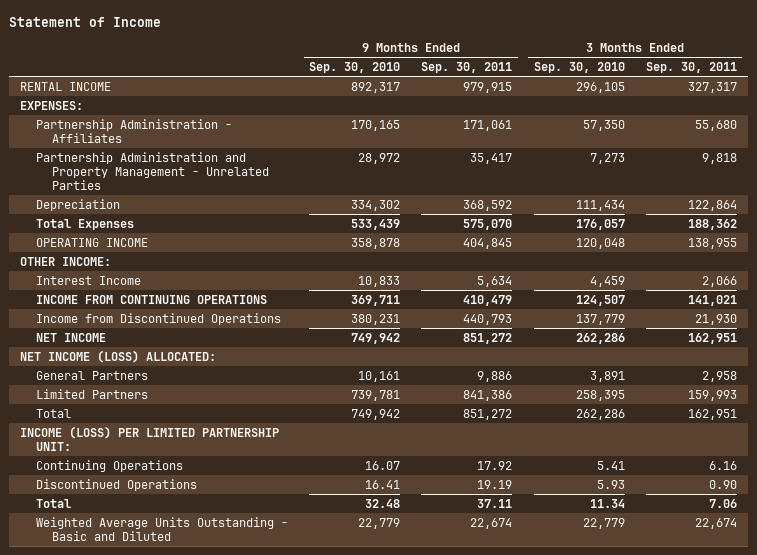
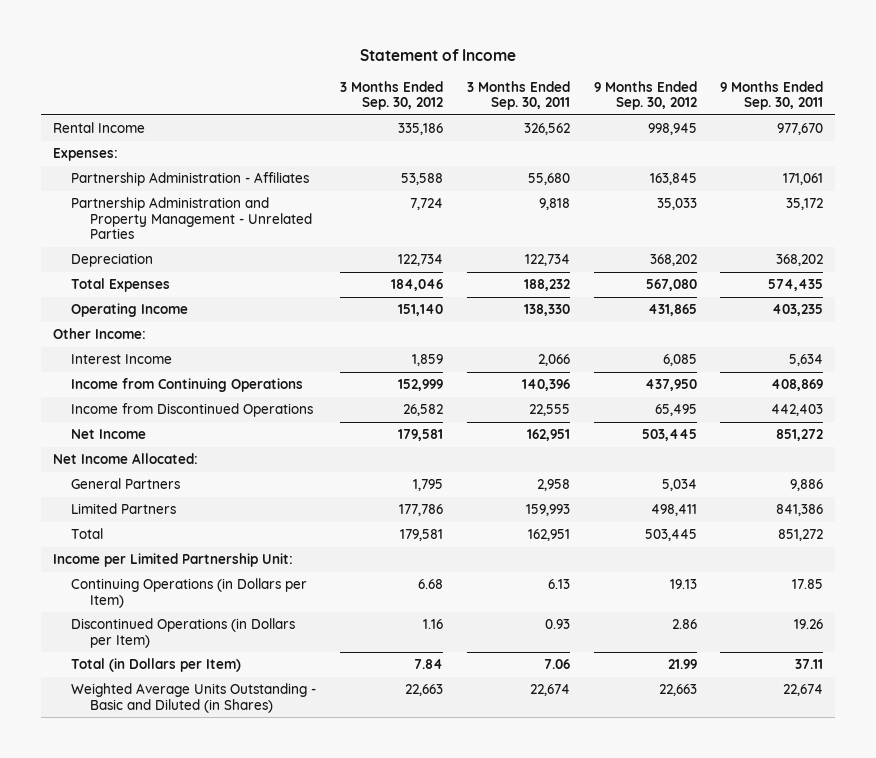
[309,62,401,74] Sep. 30, 2010 -> none
[533,62,625,74] Sep. 30, 2010 -> none
none -> [340,80,444,111] 3 Months Ended Sep. 30, 2012
none -> [593,80,697,111] 9 Months Ended Sep. 30, 2012
[20,81,112,91] RENTAL INCOME -> [52,122,145,134] Rental Income
[463,81,513,93] 979,915 -> [777,123,824,136] 977,670
[687,81,737,93] 327,317 -> [523,123,570,136] 326,562
[20,100,84,110] EXPENSES: -> [52,148,118,162] Expenses:
[470,152,513,164] 35,417 -> [786,198,824,211] 35,172
[463,199,513,211] 368,592 -> [776,254,824,267] 368,202
[687,199,737,211] 122,864 -> [524,254,570,267] 122,734
[463,218,513,230] 575,070 -> [768,279,824,292] 574,435
[687,218,737,230] 188,362 -> [523,279,570,292] 188,232
[36,237,149,247] OPERATING INCOME -> [71,303,189,318] Operating Income
[463,237,513,249] 404,845 -> [772,304,824,317] 403,235
[687,237,737,249] 138,955 -> [523,304,570,317] 138,330
[20,256,112,266] OTHER INCOME: -> [52,328,146,340] Other Income:
[36,294,268,304] INCOME FROM CONTINUING OPERATIONS -> [71,378,304,393] Income from Continuing Operations
[463,294,513,306] 410,479 -> [771,379,824,392] 408,869
[687,294,737,306] 141,021 -> [521,379,570,392] 140,396
[463,313,513,325] 440,793 -> [771,404,824,417] 442,403
[694,313,737,325] 21,930 -> [528,404,570,417] 22,555
[36,332,107,342] NET INCOME -> [71,429,147,440] Net Income
[20,349,217,363] NET INCOME (LOSS) ALLOCATED: -> [52,453,198,465] Net Income Allocated:
[20,425,280,451] INCOME (LOSS) PER LIMITED PARTNERSHIP UNIT: -> [52,553,293,568] Income per Limited Partnership Unit:
[36,459,184,472] Continuing Operations -> [71,578,308,608] Continuing Operations (in Dollars per Item)
[477,460,513,470] 17.92 -> [792,579,824,590] 17.85
[708,460,737,470] 6.16 -> [547,579,570,590] 6.13
[36,478,198,491] Discontinued Operations -> [71,618,296,648] Discontinued Operations (in Dollars per Item)
[477,479,513,489] 19.19 -> [794,619,824,630] 19.26
[708,479,737,489] 0.90 -> [544,619,570,630] 0.93
[36,498,72,508] Total -> [71,658,242,673] Total (in Dollars per Item)
[36,516,289,541] Weighted Average Units Outstanding - Basic and Diluted -> [71,683,317,713] Weighted Average Units Outstanding - Basic and Diluted (in Shares)

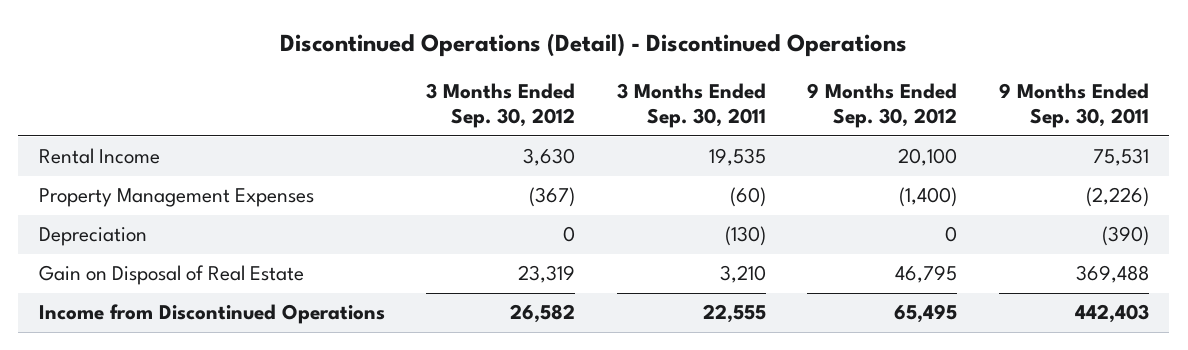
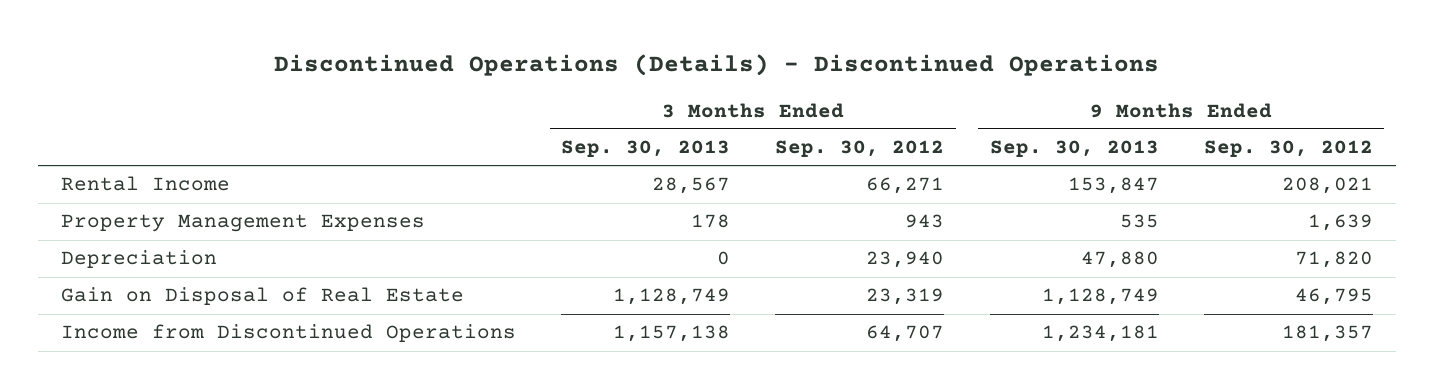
[279,33,907,58] Discontinued Operations (Detail) - Discontinued Operations -> [273,53,1159,76] Discontinued Operations (Details) - Discontinued Operations
[616,83,766,129] 3 Months Ended Sep. 30, 2011 -> none
[998,83,1149,129] 9 Months Ended Sep. 30, 2011 -> none
none -> [561,140,731,158] Sep. 30, 2013
none -> [989,140,1159,158] Sep. 30, 2013
[523,148,576,167] 3,630 -> [866,177,945,195] 66,271
[898,148,958,167] 20,100 -> [1282,177,1374,195] 208,021
[529,187,576,208] (367) -> [905,214,945,229] 943
[899,187,958,208] (1,400) -> [1308,214,1374,232] 1,639
[563,226,576,243] 0 -> [866,251,945,269] 23,940
[945,226,958,243] 0 -> [1295,251,1374,269] 71,820
[510,304,576,324] 26,582 -> [866,325,945,343] 64,707
[894,304,958,324] 65,495 -> [1282,325,1374,343] 181,357

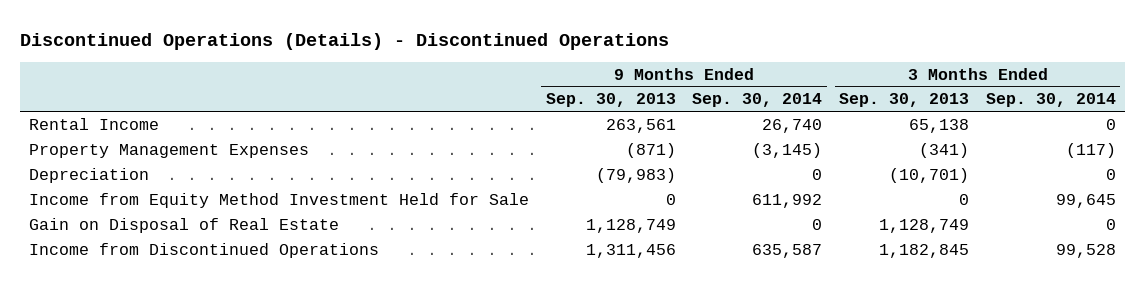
[775,140,945,158] Sep. 30, 2012 -> none
[1204,140,1374,158] Sep. 30, 2012 -> none
none -> [692,93,823,108] Sep. 30, 2014
none -> [986,93,1117,108] Sep. 30, 2014
[652,177,731,195] 28,567 -> [909,118,970,133] 65,138
[1067,177,1159,195] 153,847 -> [605,118,676,133] 263,561
[691,214,731,229] 178 -> [919,142,970,158] (341)
[1119,214,1159,229] 535 -> [625,142,676,158] (871)
[717,251,731,266] 0 -> [889,167,970,183] (10,701)
[1080,251,1159,269] 47,880 -> [595,167,676,183] (79,983)
none -> [28,192,529,208] Income from Equity Method Investment Held for Sale
[613,325,731,343] 1,157,138 -> [879,243,970,258] 1,182,845
[1041,325,1159,343] 1,234,181 -> [585,243,676,258] 1,311,456

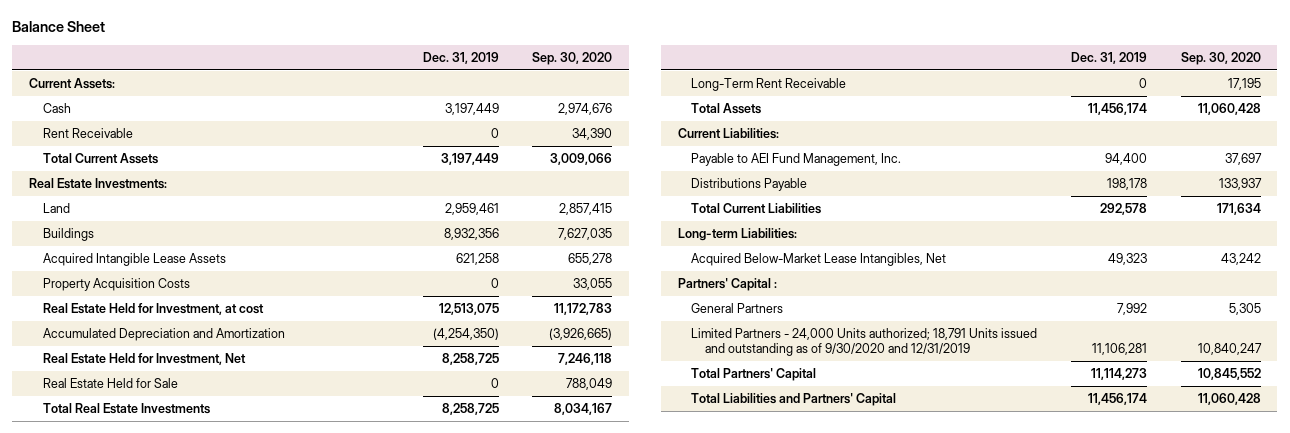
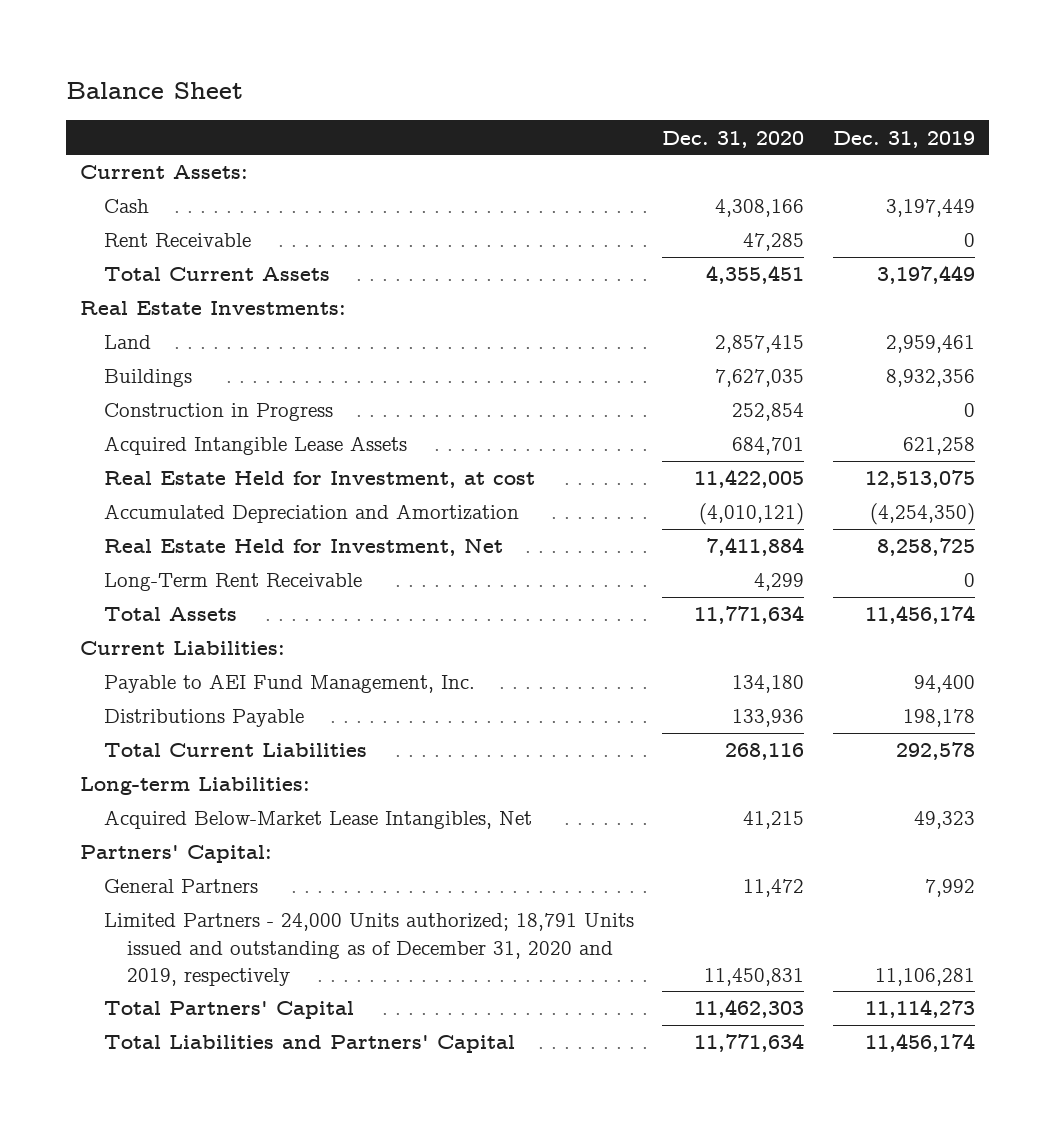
[532,52,613,66] Sep. 30, 2020 -> none
none -> [662,130,805,148] Dec. 31, 2020
none -> [103,403,333,422] Construction in Progress
[43,278,191,292] Property Acquisition Costs -> none
[43,378,179,389] Real Estate Held for Sale -> none
[43,403,211,415] Total Real Estate Investments -> none
[677,278,777,292] Partners' Capital : -> [80,845,273,864] Partners' Capital:
[691,328,1038,357] Limited Partners - 24,000 Units authorized; 18,791 Units issued and outstanding as of 9/30/2020 and 12/31/2019 -> [103,913,634,986] Limited Partners - 24,000 Units authorized; 18,791 Units issued and outstanding as of December 31, 2020 and 2019, respectively

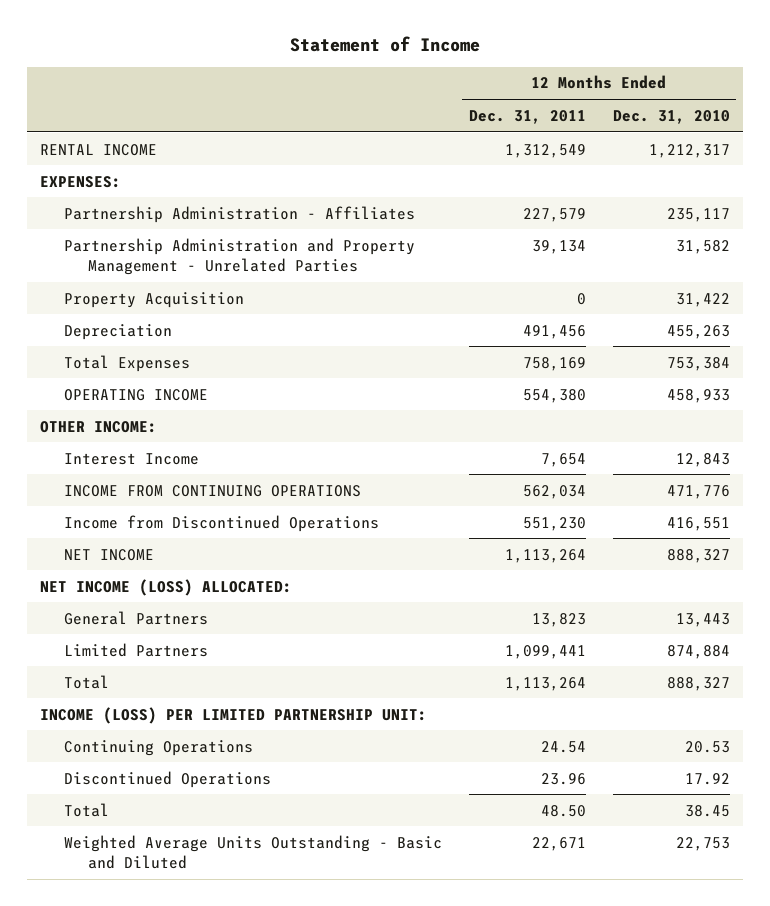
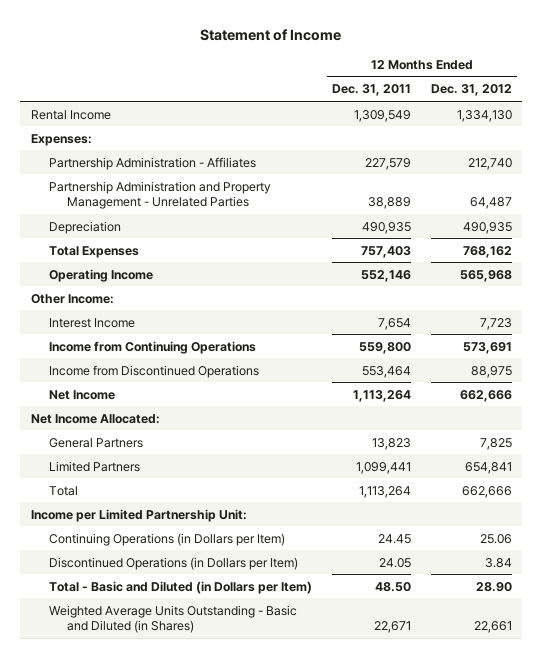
[612,109,730,124] Dec. 31, 2010 -> none
none -> [431,84,513,97] Dec. 31, 2012
[40,143,158,156] RENTAL INCOME -> [30,109,111,120] Rental Income
[504,143,586,158] 1,312,549 -> [354,109,412,122] 1,309,549
[40,175,122,188] EXPENSES: -> [30,133,92,146] Expenses:
[63,291,244,308] Property Acquisition -> none
[531,239,586,254] 39,134 -> [368,196,412,209] 38,889
[522,324,586,339] 491,456 -> [362,221,412,234] 490,935
[522,356,586,371] 758,169 -> [361,245,412,258] 757,403
[63,388,208,401] OPERATING INCOME -> [48,268,153,282] Operating Income
[522,388,586,403] 554,380 -> [361,269,412,282] 552,146
[40,420,158,433] OTHER INCOME: -> [30,293,114,304] Other Income:
[63,484,361,497] INCOME FROM CONTINUING OPERATIONS -> [48,340,256,354] Income from Continuing Operations
[522,484,586,499] 562,034 -> [359,341,412,354] 559,800
[522,516,586,531] 551,230 -> [362,365,412,378] 553,464
[63,548,154,561] NET INCOME -> [48,389,115,400] Net Income
[40,578,293,596] NET INCOME (LOSS) ALLOCATED: -> [30,413,160,424] Net Income Allocated:
[40,706,428,724] INCOME (LOSS) PER LIMITED PARTNERSHIP UNIT: -> [30,508,247,522] Income per Limited Partnership Unit:
[63,739,253,756] Continuing Operations -> [48,532,285,546] Continuing Operations (in Dollars per Item)
[540,740,586,753] 24.54 -> [378,533,412,544] 24.45
[63,770,271,788] Discontinued Operations -> [48,556,298,570] Discontinued Operations (in Dollars per Item)
[540,772,586,785] 23.96 -> [379,557,412,568] 24.05
[63,802,109,817] Total -> [48,580,312,594] Total - Basic and Diluted (in Dollars per Item)
[63,834,442,869] Weighted Average Units Outstanding - Basic and Diluted -> [48,604,297,633] Weighted Average Units Outstanding - Basic and Diluted (in Shares)

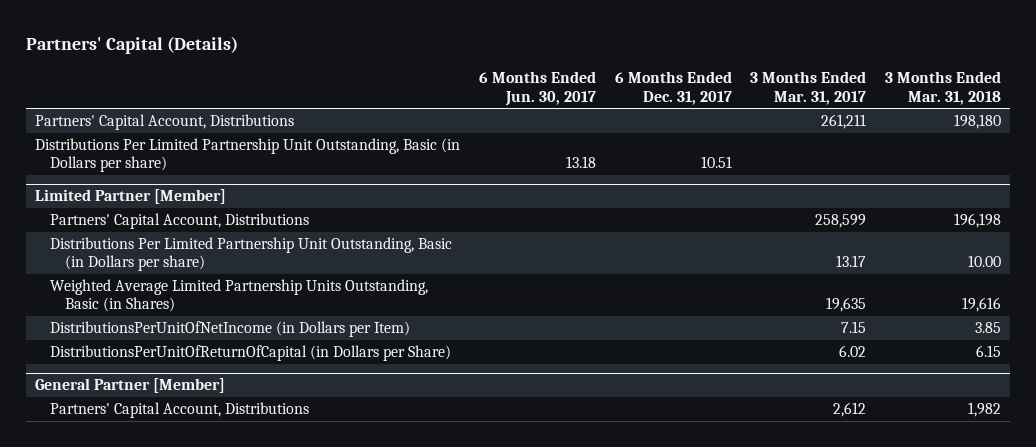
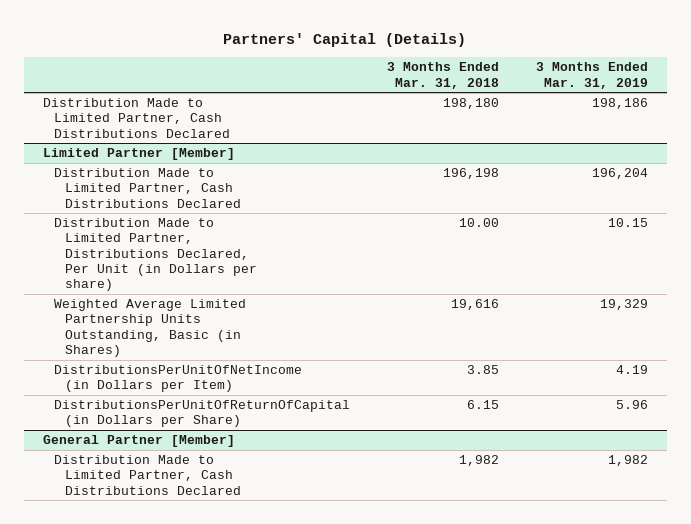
[478,71,596,106] 6 Months Ended Jun. 30, 2017 -> none
[614,71,732,105] 6 Months Ended Dec. 31, 2017 -> none
[750,71,867,105] 3 Months Ended Mar. 31, 2017 -> none
none -> [536,62,649,89] 3 Months Ended Mar. 31, 2019
[35,138,461,173] Distributions Per Limited Partnership Unit Outstanding, Basic (in Dollars per share) -> none
[35,114,295,131] Partners' Capital Account, Distributions -> [42,98,230,138] Distribution Made to Limited Partner, Cash Distributions Declared
[50,213,310,230] Partners' Capital Account, Distributions -> [53,168,242,208] Distribution Made to Limited Partner, Cash Distributions Declared
[50,237,453,272] Distributions Per Limited Partnership Unit Outstanding, Basic (in Dollars per share) -> [53,218,258,292] Distribution Made to Limited Partner, Distributions Declared, Per Unit (in Dollars per share)
[50,402,310,419] Partners' Capital Account, Distributions -> [53,455,242,495] Distribution Made to Limited Partner, Cash Distributions Declared

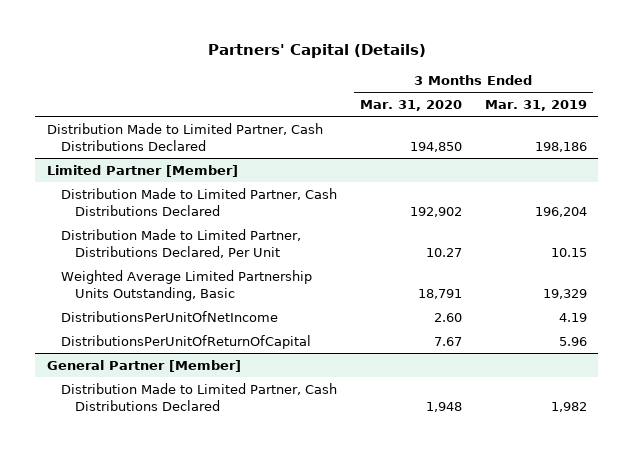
[387,62,500,89] 3 Months Ended Mar. 31, 2018 -> none
none -> [359,100,462,112] Mar. 31, 2020
[53,218,258,292] Distribution Made to Limited Partner, Distributions Declared, Per Unit (in Dollars per share) -> [60,228,301,258] Distribution Made to Limited Partner, Distributions Declared, Per Unit
[53,299,246,358] Weighted Average Limited Partnership Units Outstanding, Basic (in Shares) -> [60,269,312,301] Weighted Average Limited Partnership Units Outstanding, Basic
[53,365,302,393] DistributionsPerUnitOfNetIncome (in Dollars per Item) -> [60,310,278,322] DistributionsPerUnitOfNetIncome
[53,400,350,428] DistributionsPerUnitOfReturnOfCapital (in Dollars per Share) -> [60,334,311,349] DistributionsPerUnitOfReturnOfCapital

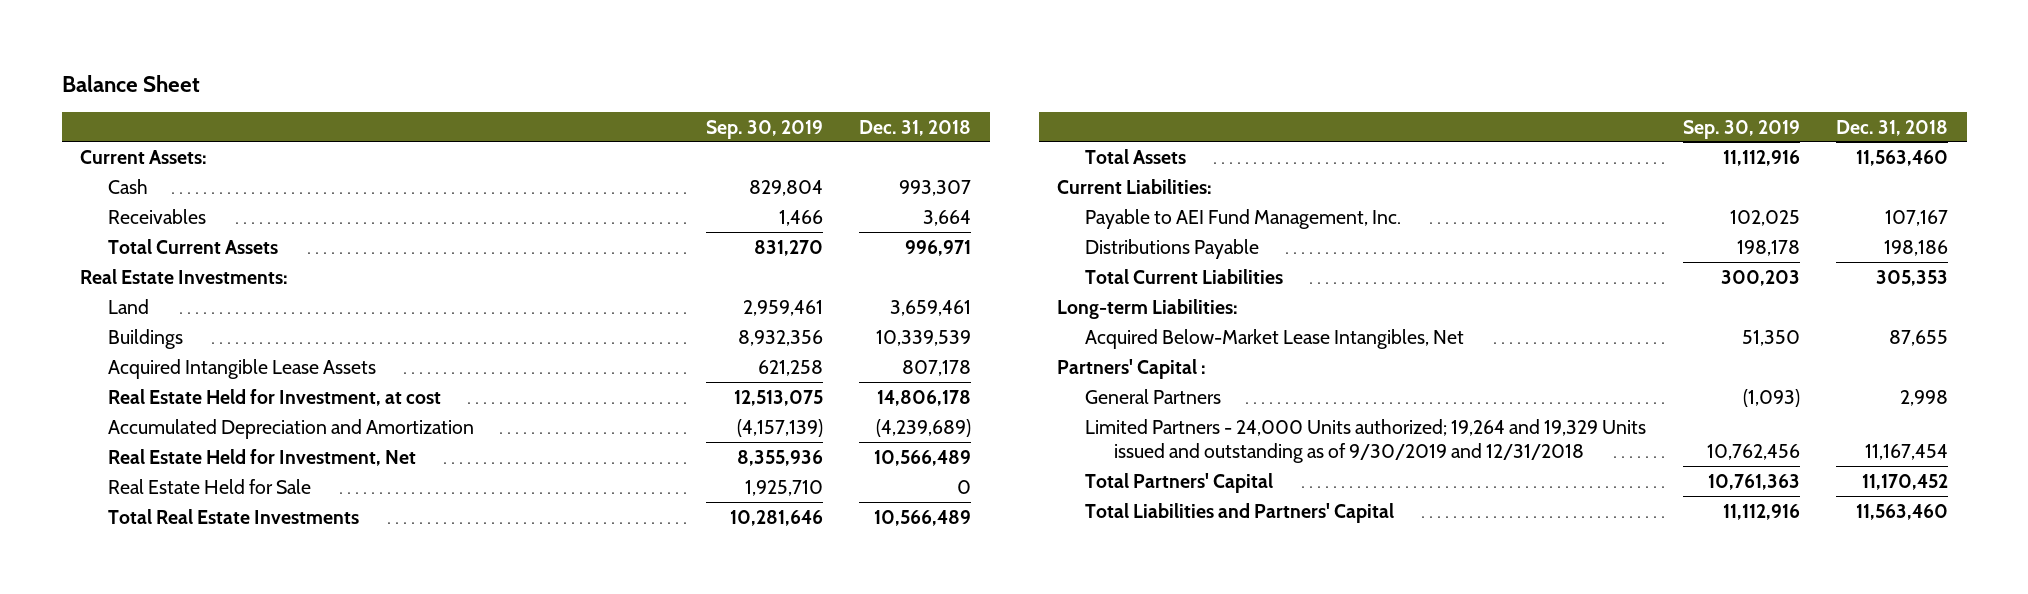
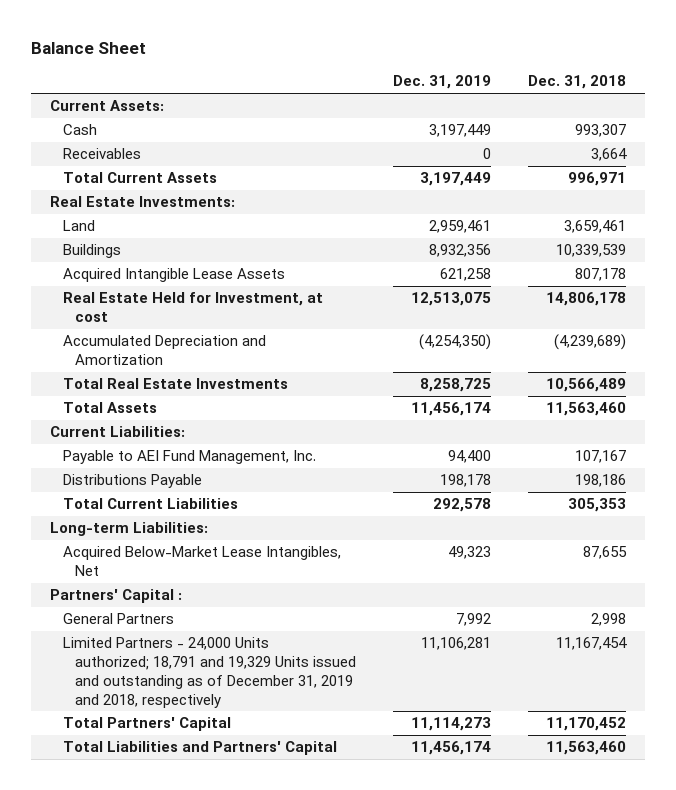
[705,119,823,139] Sep. 30, 2019 -> none
none -> [393,75,492,90] Dec. 31, 2019
[108,448,417,466] Real Estate Held for Investment, Net -> none
[108,478,312,494] Real Estate Held for Sale -> none
[1085,418,1647,463] Limited Partners - 24,000 Units authorized; 19,264 and 19,329 Units issued and outstanding as of 9/30/2019 and 12/31/2018 -> [62,637,357,708] Limited Partners - 24,000 Units authorized; 18,791 and 19,329 Units issued and outstanding as of December 31, 2019 and 2018, respectively

